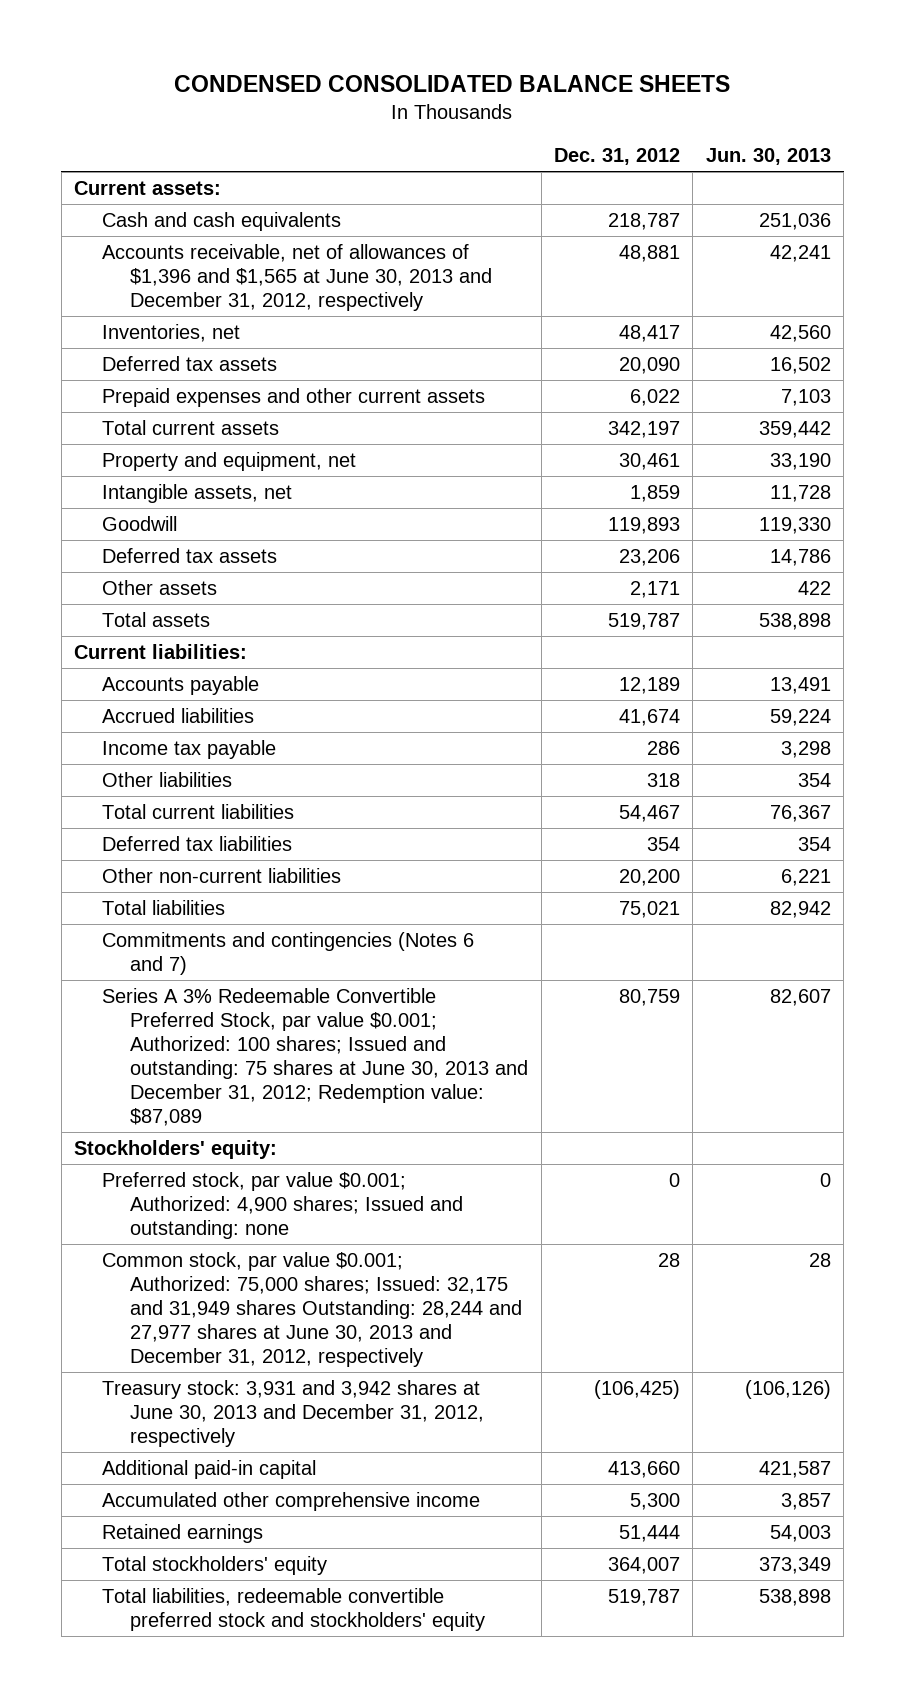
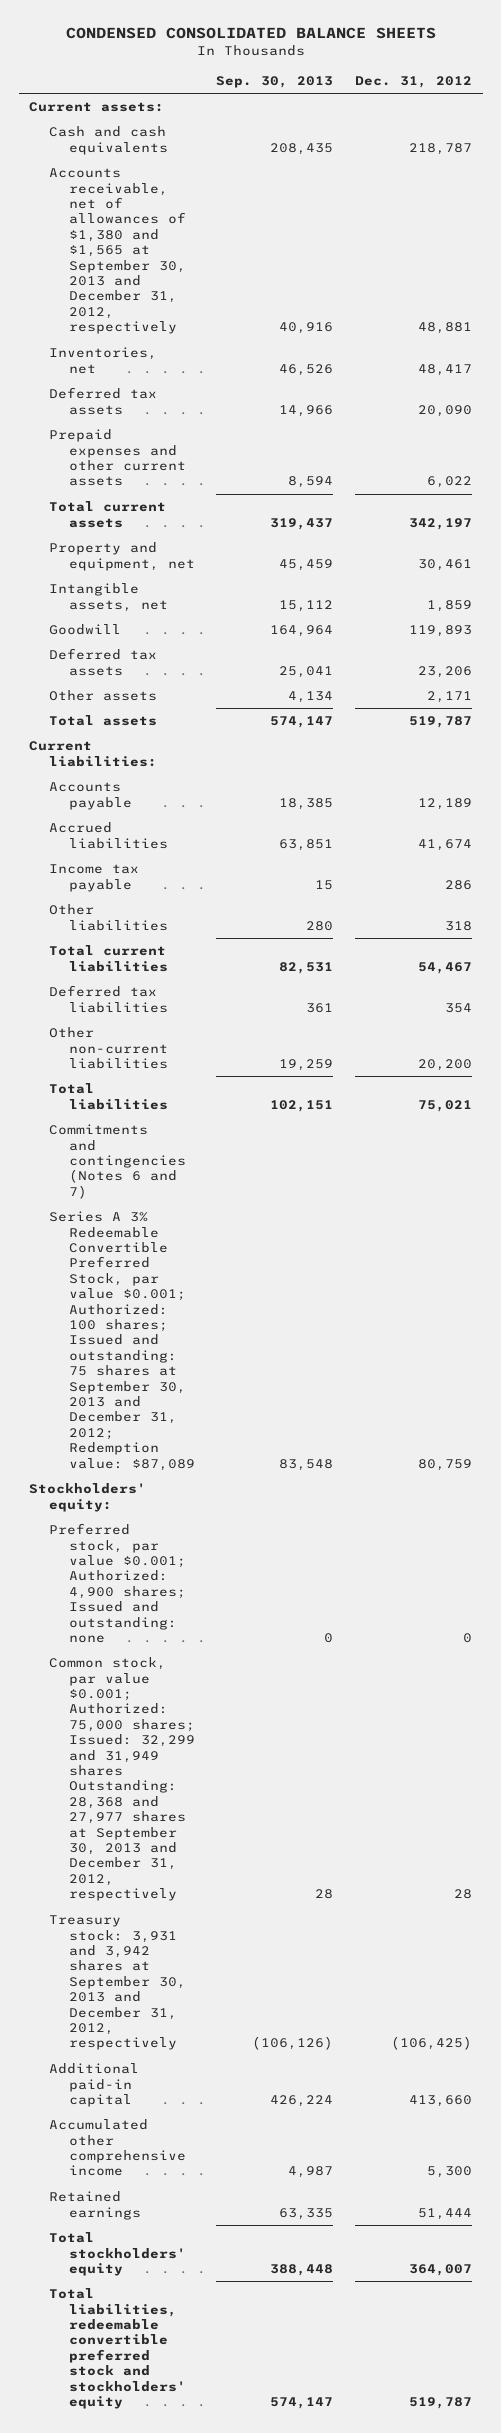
[705,148,831,166] Jun. 30, 2013 -> none
none -> [216,75,334,88] Sep. 30, 2013
[102,243,493,312] Accounts receivable, net of allowances of $1,396 and $1,565 at June 30, 2013 and December 31, 2012, respectively -> [49,168,186,335] Accounts receivable, net of allowances of $1,380 and $1,565 at September 30, 2013 and December 31, 2012, respectively
[102,987,529,1127] Series A 3% Redeemable Convertible Preferred Stock, par value $0.001; Authorized: 100 shares; Issued and outstanding: 75 shares at June 30, 2013 and December 31, 2012; Redemption value: $87,089 -> [49,1211,195,1471] Series A 3% Redeemable Convertible Preferred Stock, par value $0.001; Authorized: 100 shares; Issued and outstanding: 75 shares at September 30, 2013 and December 31, 2012; Redemption value: $87,089
[102,1251,523,1368] Common stock, par value $0.001; Authorized: 75,000 shares; Issued: 32,175 and 31,949 shares Outstanding: 28,244 and 27,977 shares at June 30, 2013 and December 31, 2012, respectively -> [49,1657,195,1902] Common stock, par value $0.001; Authorized: 75,000 shares; Issued: 32,299 and 31,949 shares Outstanding: 28,368 and 27,977 shares at September 30, 2013 and December 31, 2012, respectively
[102,1379,485,1448] Treasury stock: 3,931 and 3,942 shares at June 30, 2013 and December 31, 2012, respectively -> [49,1915,186,2051] Treasury stock: 3,931 and 3,942 shares at September 30, 2013 and December 31, 2012, respectively

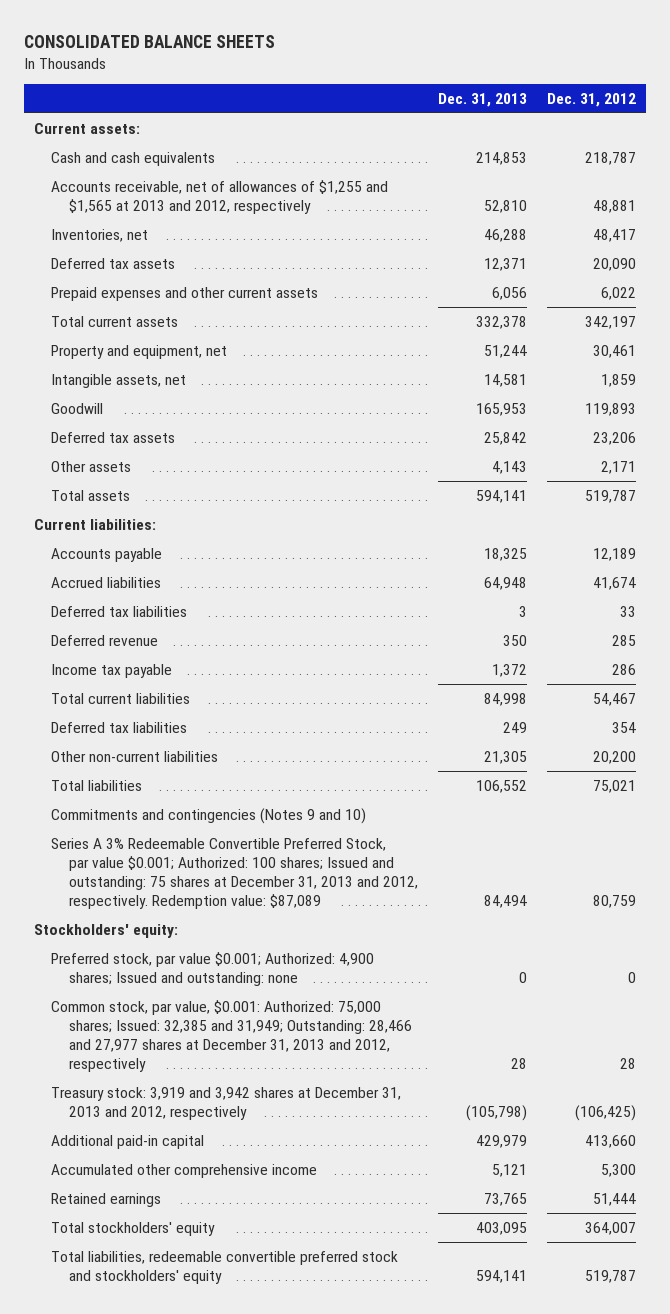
[65,27,436,40] CONDENSED CONSOLIDATED BALANCE SHEETS -> [24,34,276,48] CONSOLIDATED BALANCE SHEETS
[216,75,334,88] Sep. 30, 2013 -> none
none -> [437,92,527,107] Dec. 31, 2013
[49,168,186,335] Accounts receivable, net of allowances of $1,380 and $1,565 at September 30, 2013 and December 31, 2012, respectively -> [51,179,389,214] Accounts receivable, net of allowances of $1,255 and $1,565 at 2013 and 2012, respectively
none -> [51,605,188,617] Deferred tax liabilities
none -> [51,634,159,646] Deferred revenue
[49,904,168,931] Other liabilities -> none
[49,1124,186,1199] Commitments and contingencies (Notes 6 and 7) -> [51,807,367,824] Commitments and contingencies (Notes 9 and 10)
[49,1211,195,1471] Series A 3% Redeemable Convertible Preferred Stock, par value $0.001; Authorized: 100 shares; Issued and outstanding: 75 shares at September 30, 2013 and December 31, 2012; Redemption value: $87,089 -> [51,837,418,910] Series A 3% Redeemable Convertible Preferred Stock, par value $0.001; Authorized: 100 shares; Issued and outstanding: 75 shares at December 31, 2013 and 2012, respectively. Redemption value: $87,089
[49,1657,195,1902] Common stock, par value $0.001; Authorized: 75,000 shares; Issued: 32,299 and 31,949 shares Outstanding: 28,368 and 27,977 shares at September 30, 2013 and December 31, 2012, respectively -> [51,999,412,1073] Common stock, par value, $0.001: Authorized: 75,000 shares; Issued: 32,385 and 31,949; Outstanding: 28,466 and 27,977 shares at December 31, 2013 and 2012, respectively
[49,1915,186,2051] Treasury stock: 3,931 and 3,942 shares at September 30, 2013 and December 31, 2012, respectively -> [51,1086,402,1120] Treasury stock: 3,919 and 3,942 shares at December 31, 2013 and 2012, respectively

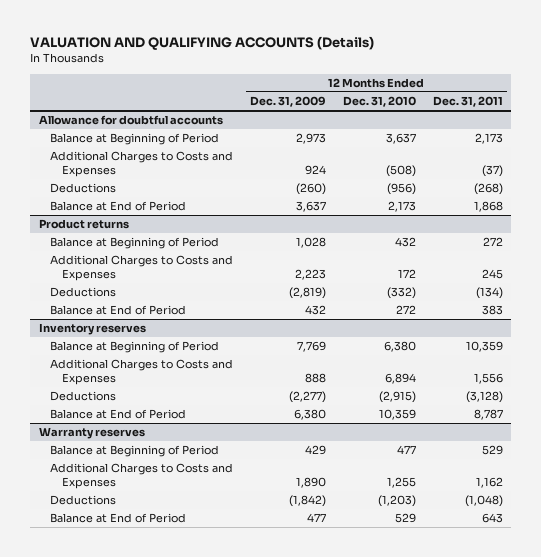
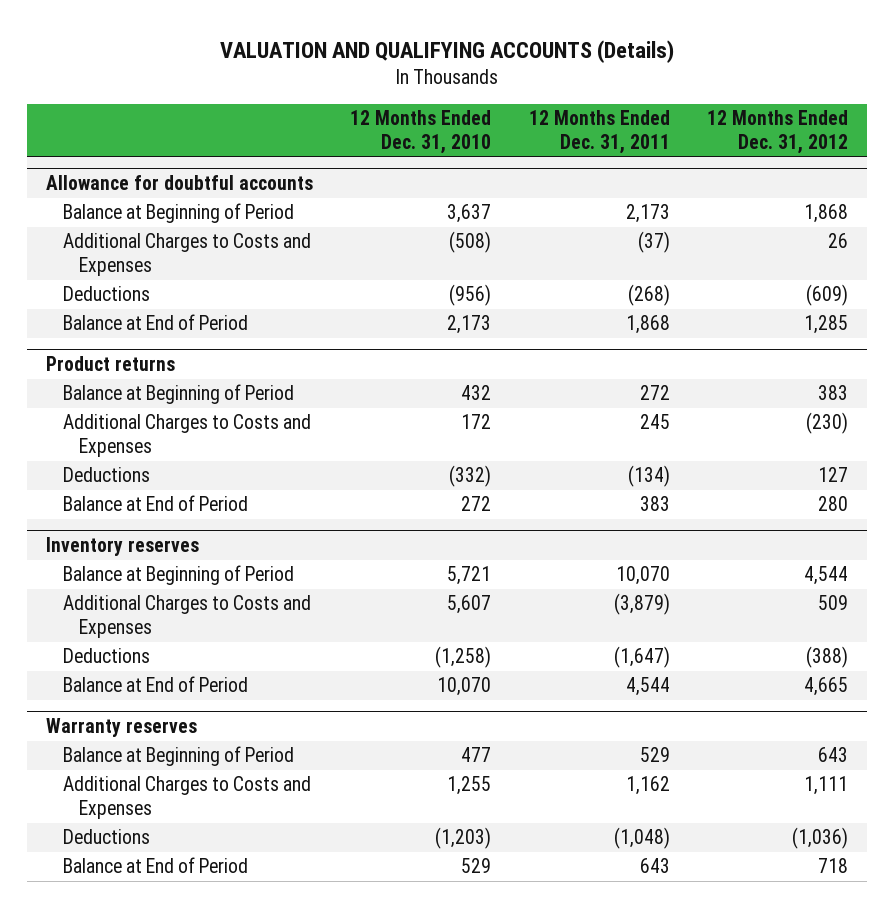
[249,96,326,108] Dec. 31, 2009 -> none
none -> [707,110,849,154] 12 Months Ended Dec. 31, 2012
[383,341,416,353] 6,380 -> [447,566,492,586] 5,721
[465,341,503,353] 10,359 -> [615,566,670,586] 10,070
[384,372,416,384] 6,894 -> [447,595,492,615] 5,607
[473,372,503,384] 1,556 -> [613,593,670,616] (3,879)
[378,391,416,404] (2,915) -> [435,646,492,669] (1,258)
[465,391,503,404] (3,128) -> [613,646,670,669] (1,647)
[378,409,416,421] 10,359 -> [437,677,492,697] 10,070
[473,409,503,421] 8,787 -> [625,677,670,697] 4,544

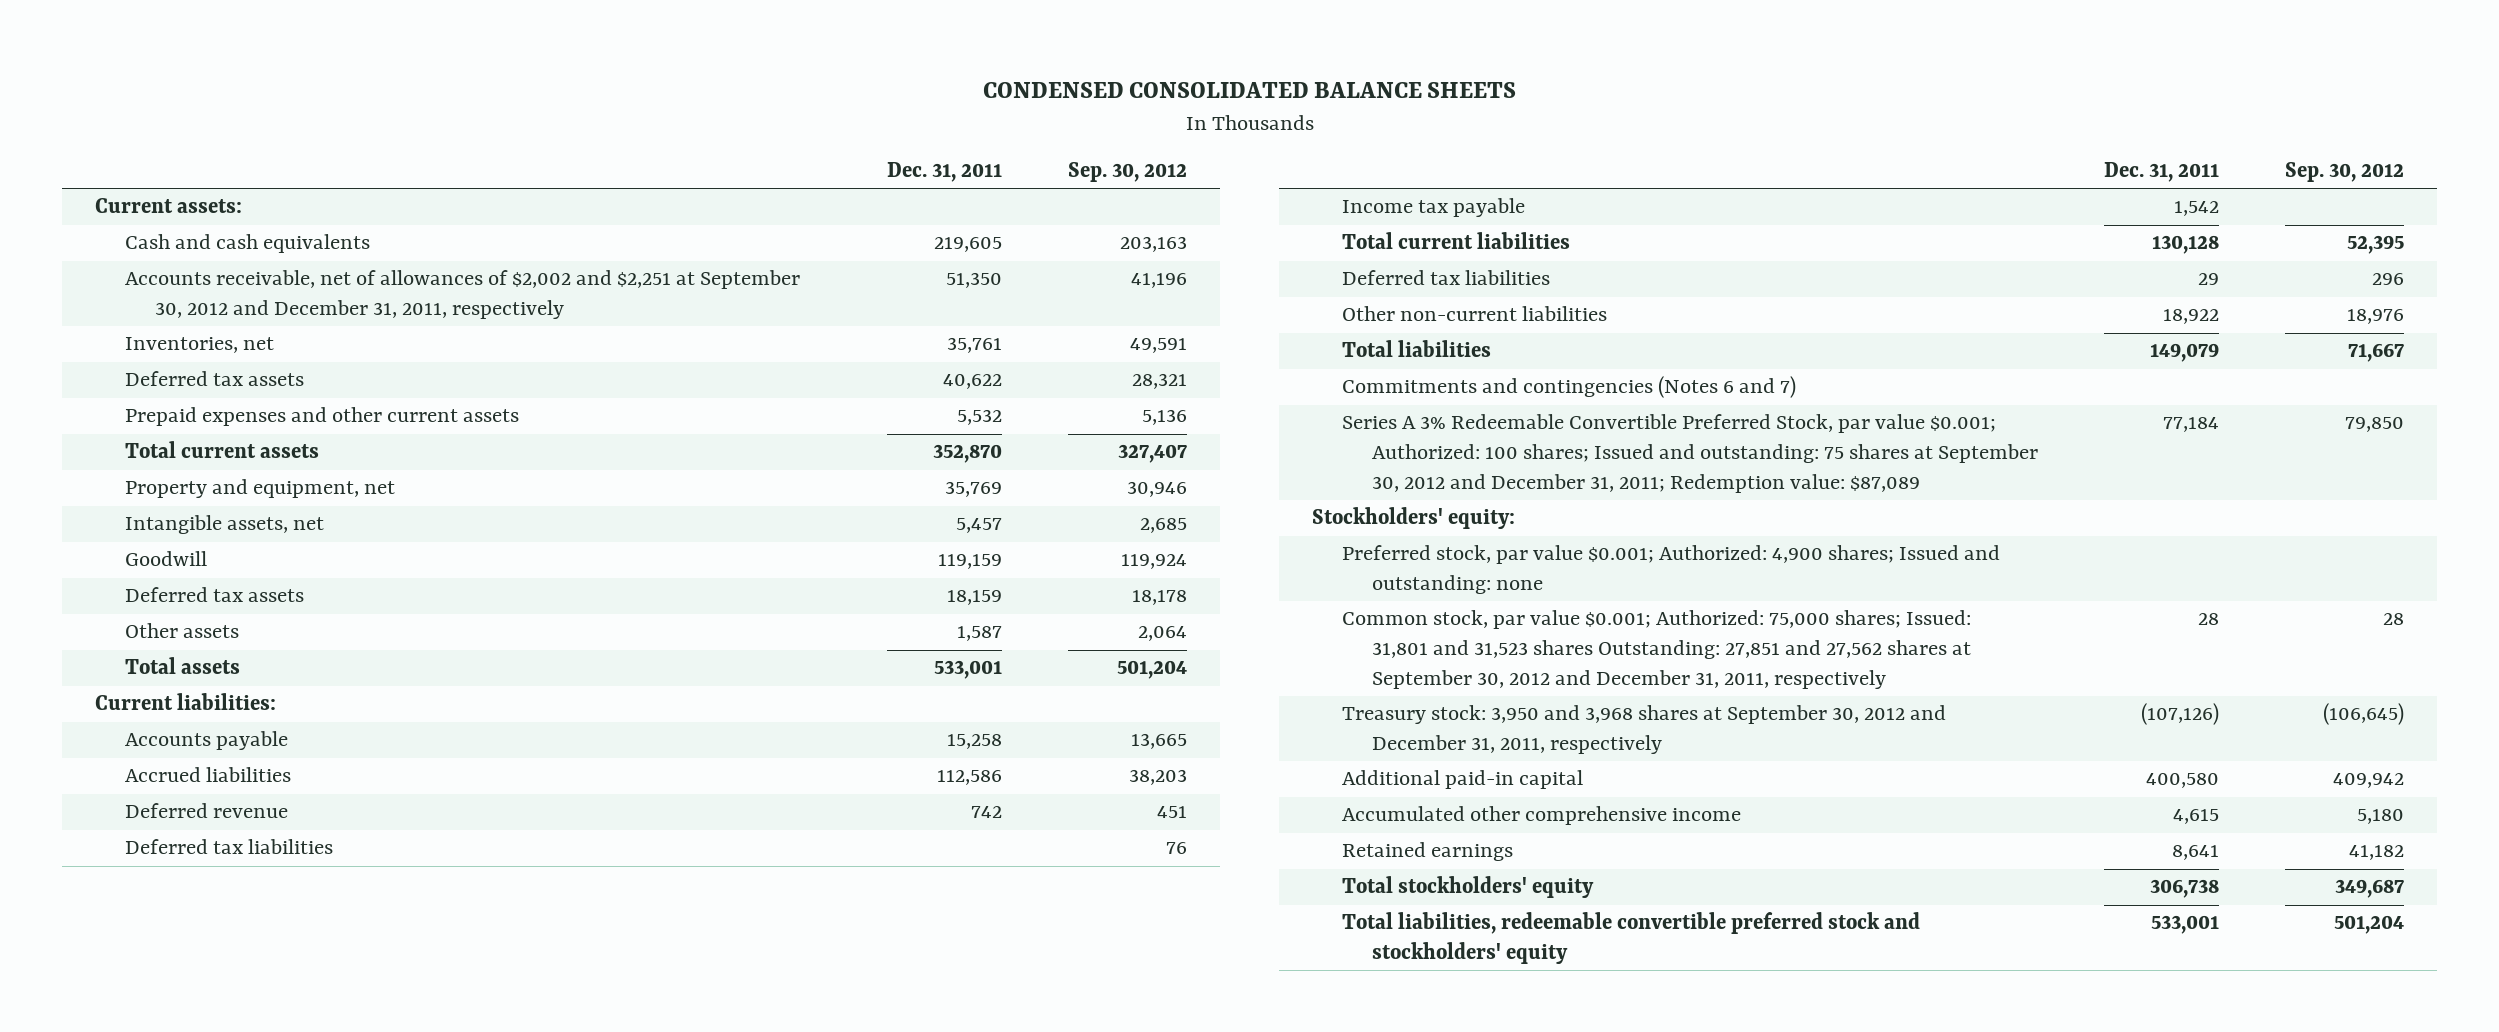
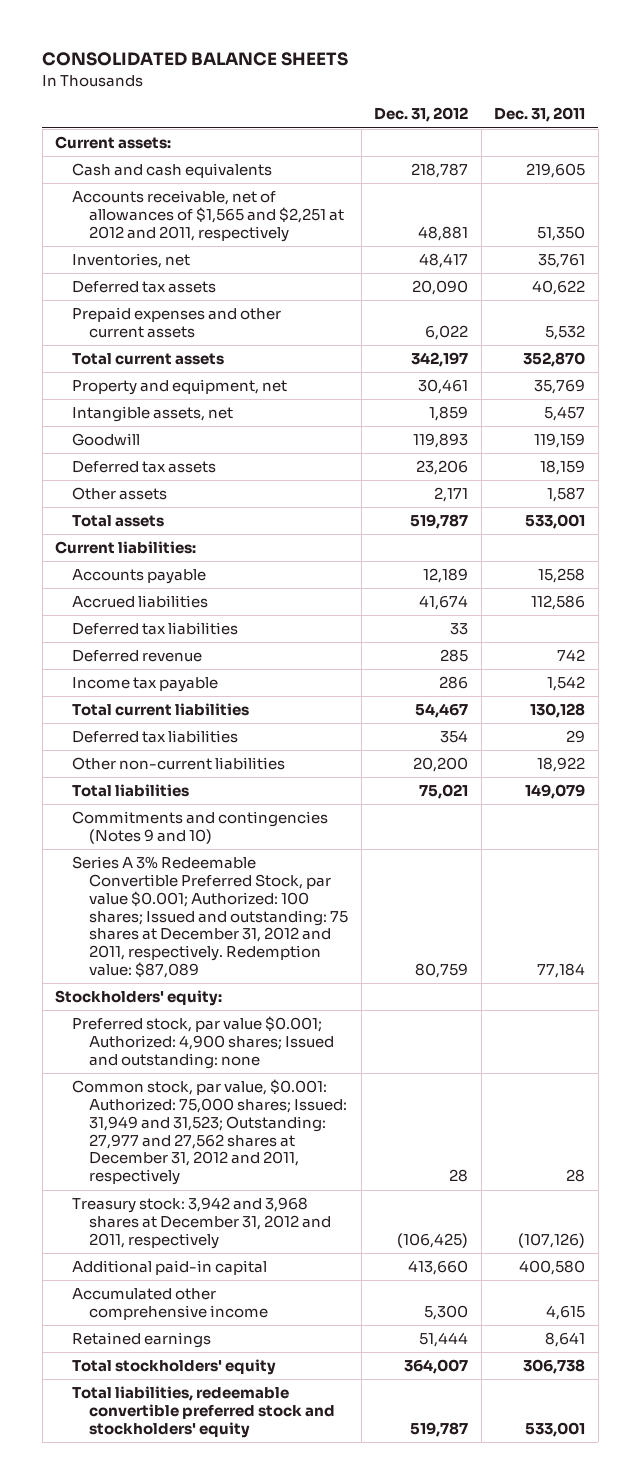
[982,82,1516,99] CONDENSED CONSOLIDATED BALANCE SHEETS -> [42,52,349,67] CONSOLIDATED BALANCE SHEETS
[1068,162,1188,183] Sep. 30, 2012 -> none
none -> [374,107,469,123] Dec. 31, 2012
[125,270,801,320] Accounts receivable, net of allowances of $2,002 and $2,251 at September 30, 2012 and December 31, 2011, respectively -> [72,190,344,242] Accounts receivable, net of allowances of $1,565 and $2,251 at 2012 and 2011, respectively
[125,803,289,819] Deferred revenue -> [72,650,203,663] Deferred revenue
[1341,376,1796,399] Commitments and contingencies (Notes 6 and 7) -> [72,811,329,844] Commitments and contingencies (Notes 9 and 10)
[1341,414,2038,493] Series A 3% Redeemable Convertible Preferred Stock, par value $0.001; Authorized: 100 shares; Issued and outstanding: 75 shares at September 30, 2012 and December 31, 2011; Redemption value: $87,089 -> [72,856,348,979] Series A 3% Redeemable Convertible Preferred Stock, par value $0.001; Authorized: 100 shares; Issued and outstanding: 75 shares at December 31, 2012 and 2011, respectively. Redemption value: $87,089
[1341,610,1971,689] Common stock, par value $0.001; Authorized: 75,000 shares; Issued: 31,801 and 31,523 shares Outstanding: 27,851 and 27,562 shares at September 30, 2012 and December 31, 2011, respectively -> [72,1079,347,1186] Common stock, par value, $0.001: Authorized: 75,000 shares; Issued: 31,949 and 31,523; Outstanding: 27,977 and 27,562 shares at December 31, 2012 and 2011, respectively
[1341,705,1946,755] Treasury stock: 3,950 and 3,968 shares at September 30, 2012 and December 31, 2011, respectively -> [72,1197,331,1249] Treasury stock: 3,942 and 3,968 shares at December 31, 2012 and 2011, respectively

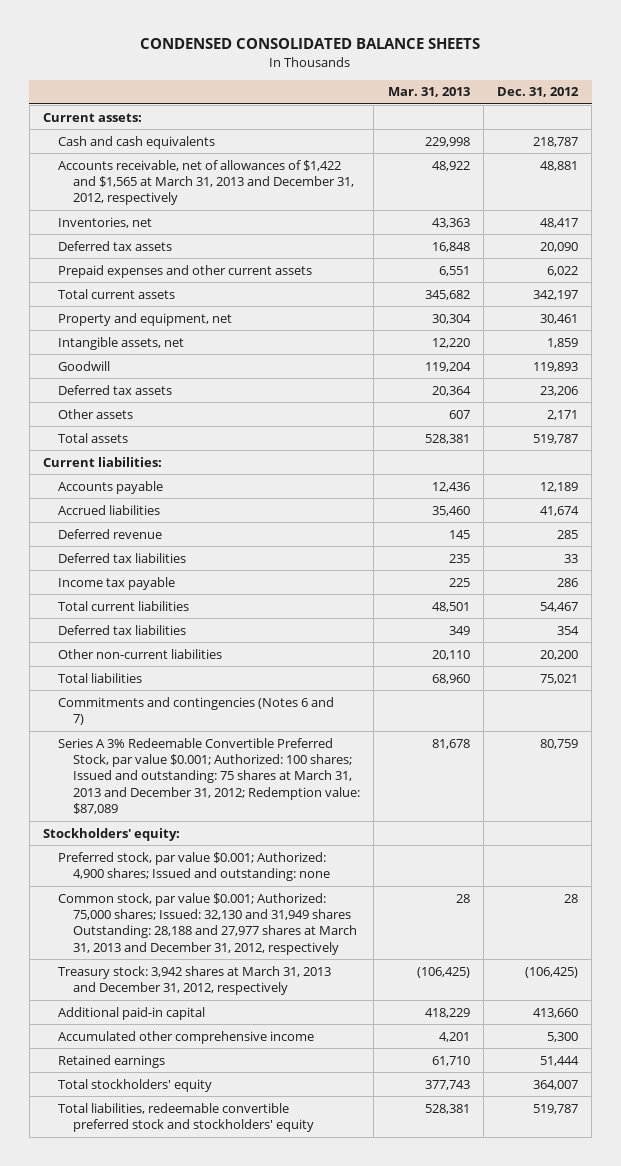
[42,52,349,67] CONSOLIDATED BALANCE SHEETS -> [140,38,481,50] CONDENSED CONSOLIDATED BALANCE SHEETS
[494,107,586,123] Dec. 31, 2011 -> none
none -> [387,87,470,98] Mar. 31, 2013
[72,190,344,242] Accounts receivable, net of allowances of $1,565 and $2,251 at 2012 and 2011, respectively -> [58,159,355,206] Accounts receivable, net of allowances of $1,422 and $1,565 at March 31, 2013 and December 31, 2012, respectively
[72,622,239,636] Deferred tax liabilities -> [58,552,187,563] Deferred tax liabilities
[72,811,329,844] Commitments and contingencies (Notes 9 and 10) -> [58,696,335,726] Commitments and contingencies (Notes 6 and 7)
[72,856,348,979] Series A 3% Redeemable Convertible Preferred Stock, par value $0.001; Authorized: 100 shares; Issued and outstanding: 75 shares at December 31, 2012 and 2011, respectively. Redemption value: $87,089 -> [58,737,361,815] Series A 3% Redeemable Convertible Preferred Stock, par value $0.001; Authorized: 100 shares; Issued and outstanding: 75 shares at March 31, 2013 and December 31, 2012; Redemption value: $87,089
[72,1079,347,1186] Common stock, par value, $0.001: Authorized: 75,000 shares; Issued: 31,949 and 31,523; Outstanding: 27,977 and 27,562 shares at December 31, 2012 and 2011, respectively -> [58,892,358,955] Common stock, par value $0.001; Authorized: 75,000 shares; Issued: 32,130 and 31,949 shares Outstanding: 28,188 and 27,977 shares at March 31, 2013 and December 31, 2012, respectively
[72,1197,331,1249] Treasury stock: 3,942 and 3,968 shares at December 31, 2012 and 2011, respectively -> [58,965,332,996] Treasury stock: 3,942 shares at March 31, 2013 and December 31, 2012, respectively

